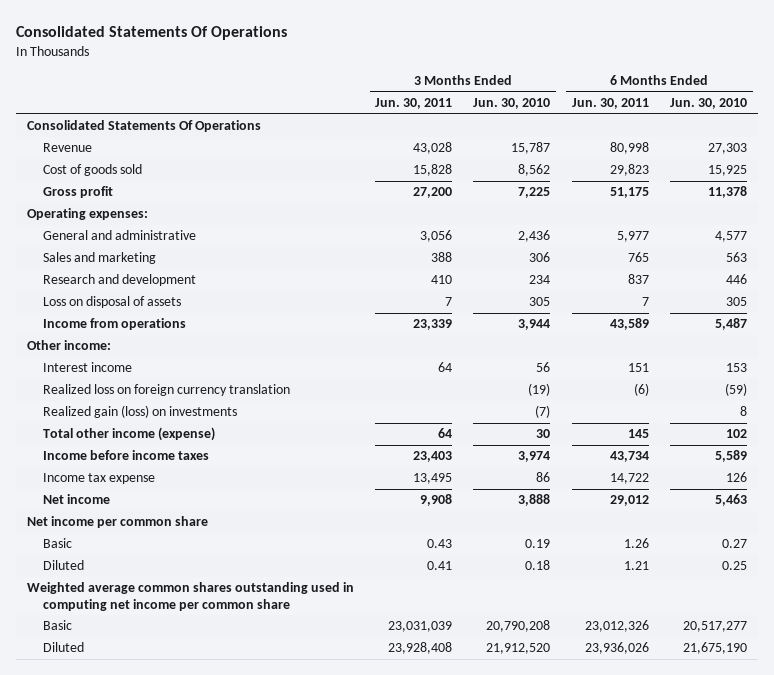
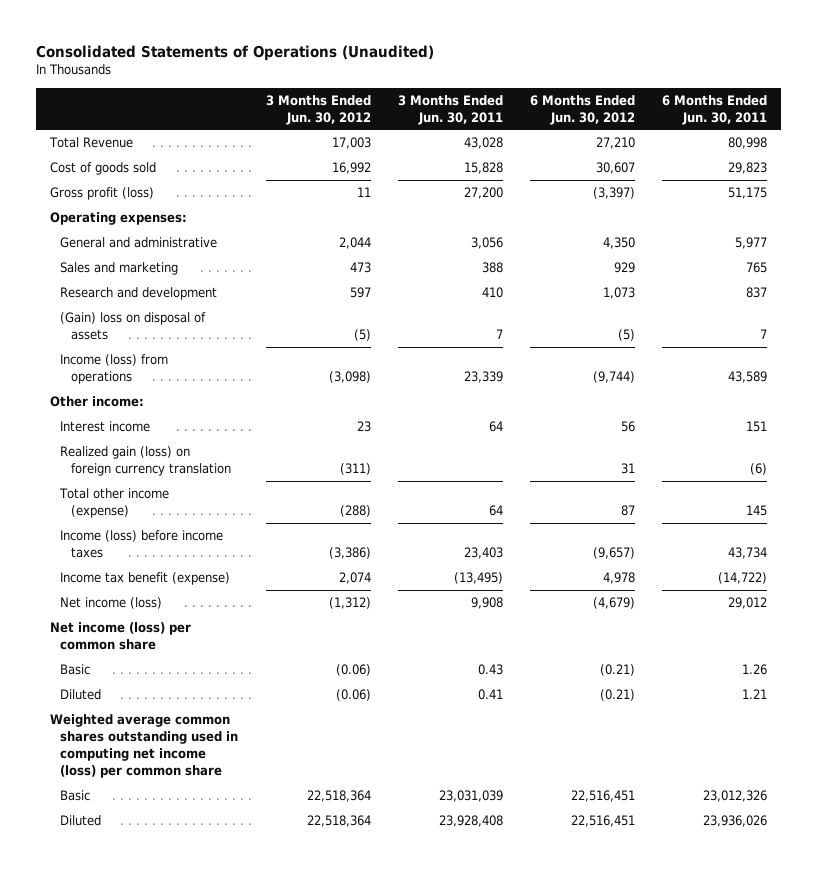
[16,26,288,41] Consolidated Statements Of Operations -> [36,44,435,61] Consolidated Statements of Operations (Unaudited)
[473,97,551,109] Jun. 30, 2010 -> none
[670,97,748,109] Jun. 30, 2010 -> none
none -> [265,94,371,125] 3 Months Ended Jun. 30, 2012
none -> [530,94,636,125] 6 Months Ended Jun. 30, 2012
[26,120,261,133] Consolidated Statements Of Operations -> none
[43,143,93,153] Revenue -> [48,137,133,149] Total Revenue
[43,186,114,199] Gross profit -> [49,187,154,201] Gross profit (loss)
[43,296,182,309] Loss on disposal of assets -> [60,312,207,341] (Gain) loss on disposal of assets
[43,318,187,331] Income from operations -> [60,354,169,385] Income (loss) from operations
[43,405,238,419] Realized gain (loss) on investments -> none
[43,384,291,397] Realized loss on foreign currency translation -> [60,446,232,477] Realized gain (loss) on foreign currency translation
[43,450,210,461] Income before income taxes -> [60,530,224,559] Income (loss) before income taxes
[43,473,156,485] Income tax expense -> [60,572,231,586] Income tax benefit (expense)
[413,473,453,485] 13,495 -> [453,572,503,585] (13,495)
[609,473,649,485] 14,722 -> [718,572,768,585] (14,722)
[43,494,111,505] Net income -> [60,597,163,610] Net income (loss)
[26,516,208,529] Net income per common share -> [49,622,191,651] Net income (loss) per common share
[26,582,354,611] Weighted average common shares outstanding used in computing net income per common share -> [49,714,239,779] Weighted average common shares outstanding used in computing net income (loss) per common share

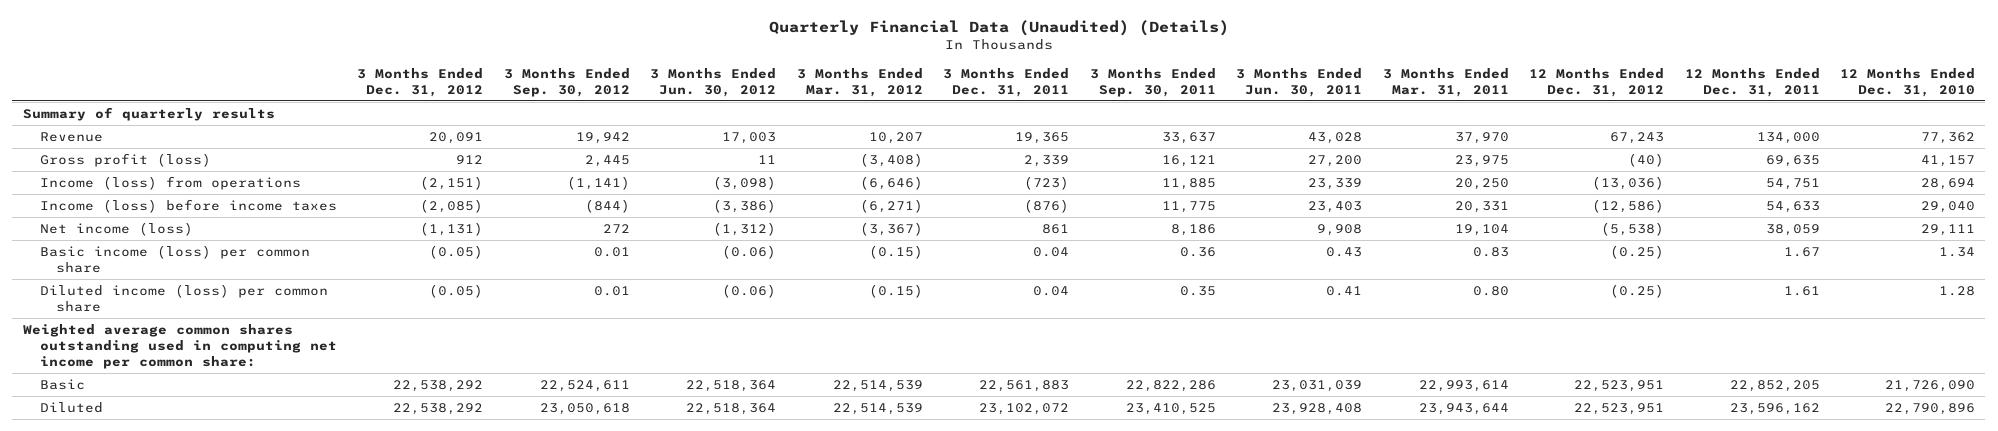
[36,44,435,61] Consolidated Statements of Operations (Unaudited) -> [768,20,1229,37] Quarterly Financial Data (Unaudited) (Details)
[530,94,636,125] 6 Months Ended Jun. 30, 2012 -> none
[662,94,768,125] 6 Months Ended Jun. 30, 2011 -> none
none -> [357,67,484,97] 3 Months Ended Dec. 31, 2012
none -> [503,67,630,97] 3 Months Ended Sep. 30, 2012
none -> [796,67,923,97] 3 Months Ended Mar. 31, 2012
none -> [943,67,1070,97] 3 Months Ended Dec. 31, 2011
none -> [1089,67,1216,97] 3 Months Ended Sep. 30, 2011
none -> [1382,67,1509,97] 3 Months Ended Mar. 31, 2011
none -> [1529,67,1665,97] 12 Months Ended Dec. 31, 2012
none -> [1684,67,1820,97] 12 Months Ended Dec. 31, 2011
none -> [1840,67,1976,97] 12 Months Ended Dec. 31, 2010
[49,162,156,176] Cost of goods sold -> none
none -> [22,106,275,121] Summary of quarterly results
[48,137,133,149] Total Revenue -> [39,131,103,142] Revenue
[49,212,187,226] Operating expenses: -> none
[60,237,218,249] General and administrative -> none
[60,262,179,276] Sales and marketing -> none
[60,287,218,301] Research and development -> none
[60,312,207,341] (Gain) loss on disposal of assets -> none
[49,396,144,408] Other income: -> none
[60,421,151,433] Interest income -> none
[60,446,232,477] Realized gain (loss) on foreign currency translation -> none
[59,488,170,519] Total other income (expense) -> none
[60,572,231,586] Income tax benefit (expense) -> none
[49,622,191,651] Net income (loss) per common share -> none
[60,664,91,676] Basic -> [39,244,310,273] Basic income (loss) per common share
[60,689,102,701] Diluted -> [39,283,328,312] Diluted income (loss) per common share
[49,714,239,779] Weighted average common shares outstanding used in computing net income (loss) per common share -> [22,323,337,369] Weighted average common shares outstanding used in computing net income per common share:

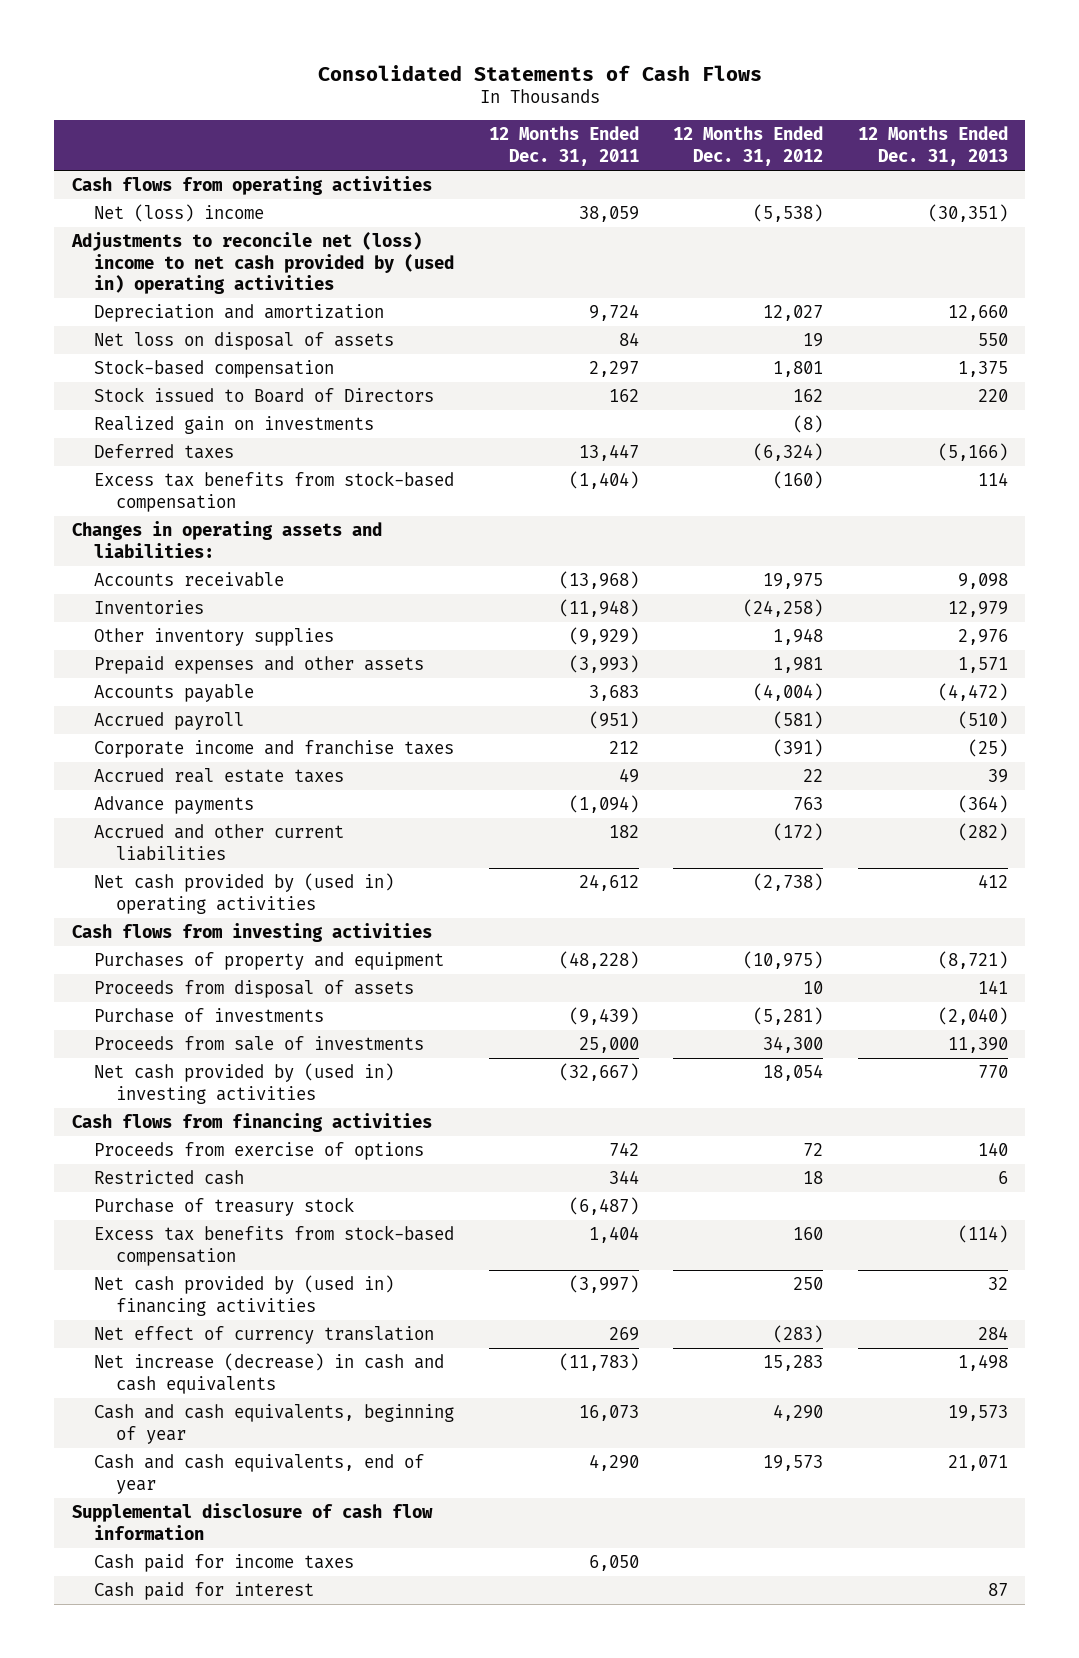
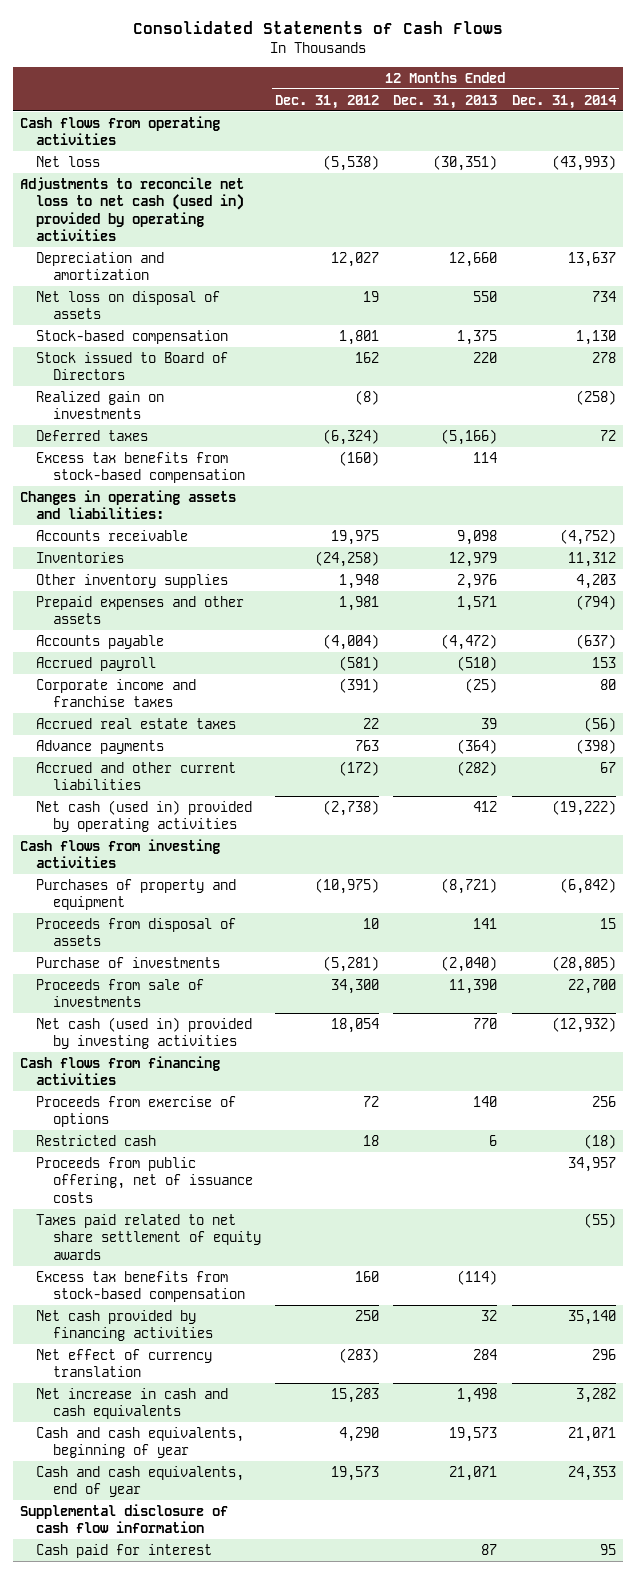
[488,126,639,166] 12 Months Ended Dec. 31, 2011 -> none
none -> [511,94,617,109] Dec. 31, 2014
[94,204,265,223] Net (loss) income -> [36,155,101,167] Net loss
[70,232,455,295] Adjustments to reconcile net (loss) income to net cash provided by (used in) operating activities -> [20,176,245,242] Adjustments to reconcile net loss to net cash (used in) provided by operating activities
[94,873,395,914] Net cash provided by (used in) operating activities -> [36,799,253,833] Net cash (used in) provided by operating activities
[94,1063,395,1104] Net cash provided by (used in) investing activities -> [36,1016,253,1050] Net cash (used in) provided by investing activities
[94,1197,355,1217] Purchase of treasury stock -> none
none -> [36,1156,253,1203] Proceeds from public offering, net of issuance costs
none -> [36,1213,261,1260] Taxes paid related to net share settlement of equity awards
[94,1275,395,1316] Net cash provided by (used in) financing activities -> [36,1309,213,1342] Net cash provided by financing activities
[94,1353,445,1394] Net increase (decrease) in cash and cash equivalents -> [36,1387,229,1420] Net increase in cash and cash equivalents
[94,1554,355,1573] Cash paid for income taxes -> none

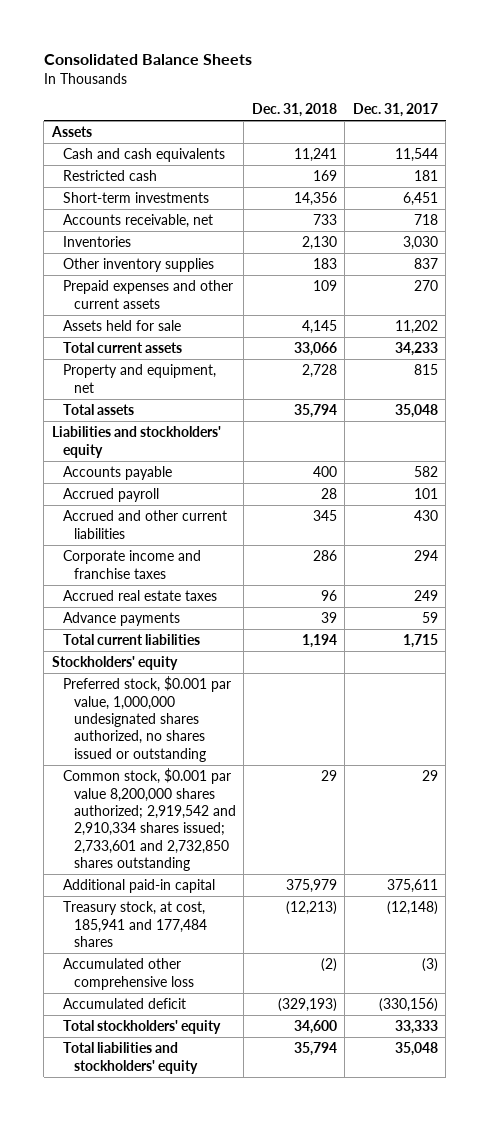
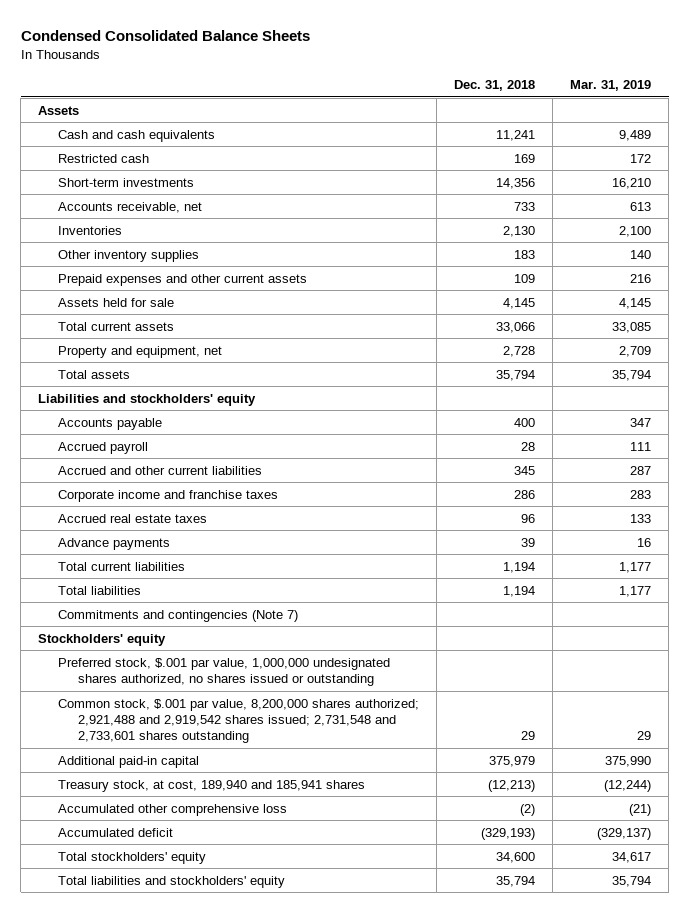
[43,54,252,66] Consolidated Balance Sheets -> [20,30,310,42] Condensed Consolidated Balance Sheets
[352,103,438,118] Dec. 31, 2017 -> none
none -> [570,80,652,92] Mar. 31, 2019
none -> [58,585,142,595] Total liabilities
none -> [58,609,299,622] Commitments and contingencies (Note 7)
[62,676,231,762] Preferred stock, $0.001 par value, 1,000,000 undesignated shares authorized, no shares issued or outstanding -> [58,657,391,686] Preferred stock, $.001 par value, 1,000,000 undesignated shares authorized, no shares issued or outstanding
[62,768,236,871] Common stock, $0.001 par value 8,200,000 shares authorized; 2,919,542 and 2,910,334 shares issued; 2,733,601 and 2,732,850 shares outstanding -> [58,698,420,744] Common stock, $.001 par value, 8,200,000 shares authorized; 2,921,488 and 2,919,542 shares issued; 2,731,548 and 2,733,601 shares outstanding
[62,901,207,947] Treasury stock, at cost, 185,941 and 177,484 shares -> [58,779,366,792] Treasury stock, at cost, 189,940 and 185,941 shares

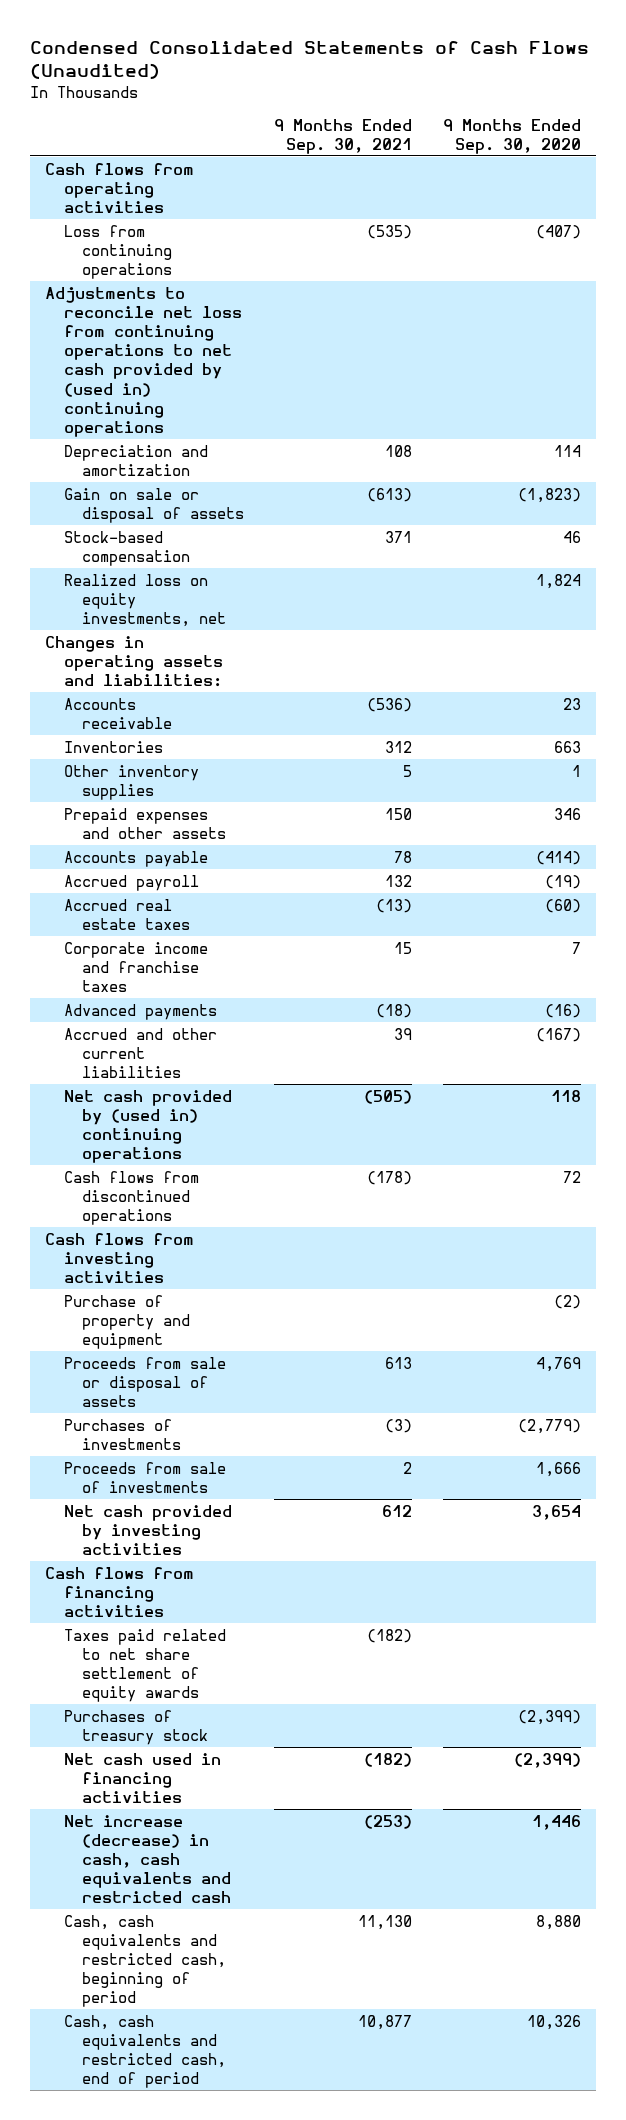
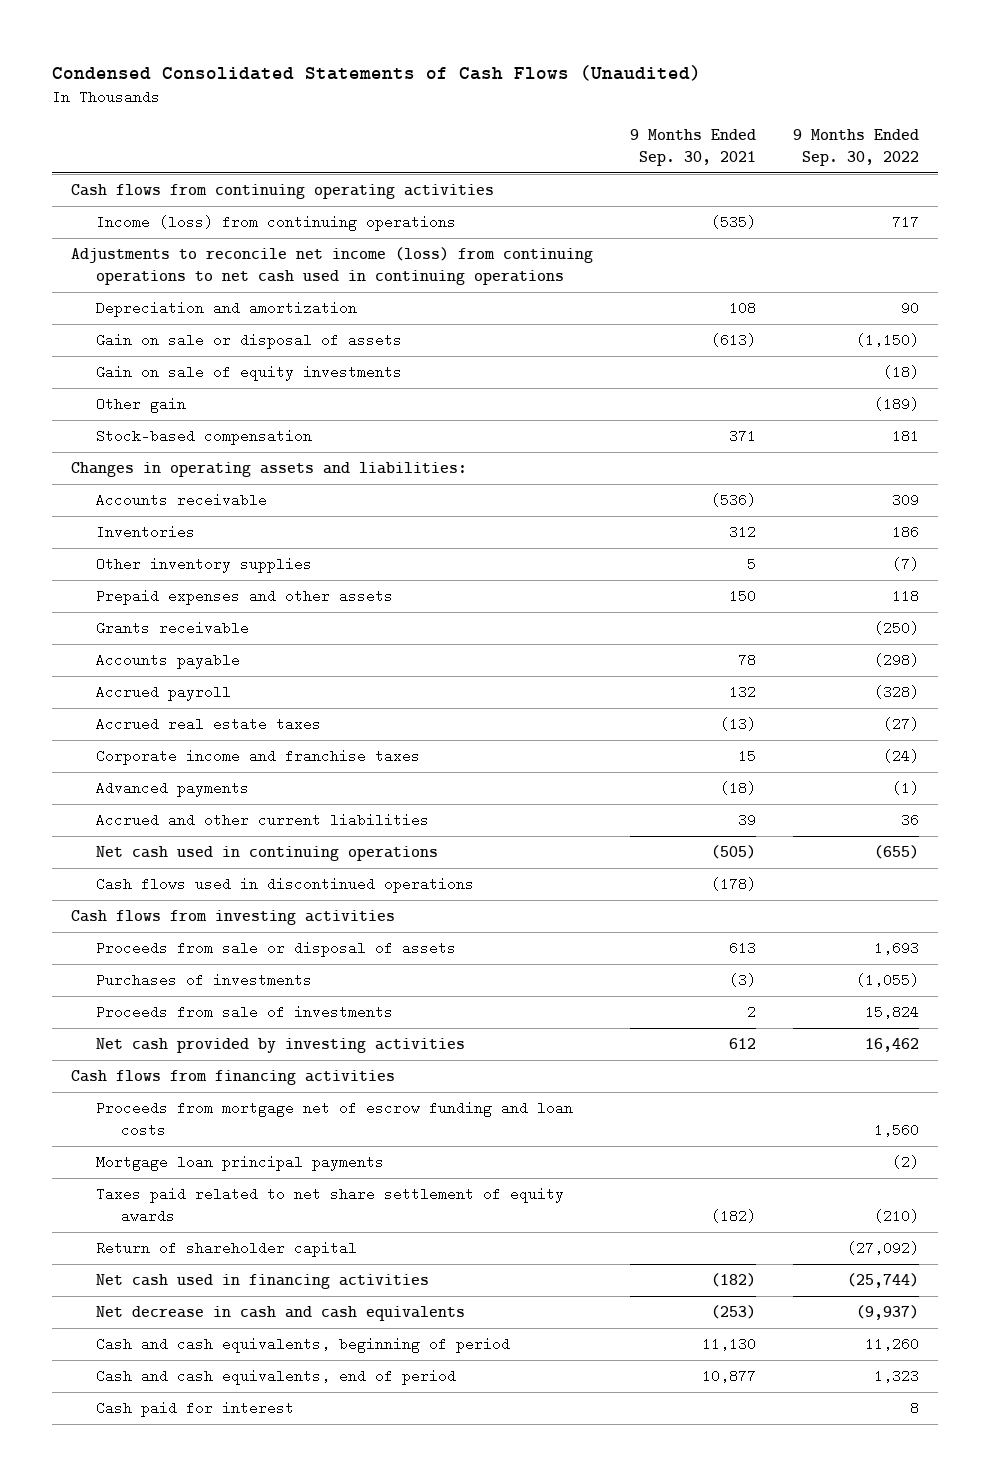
[442,118,581,154] 9 Months Ended Sep. 30, 2020 -> none
none -> [793,129,920,166] 9 Months Ended Sep. 30, 2022
[45,162,195,213] Cash flows from operating activities -> [70,184,494,200] Cash flows from continuing operating activities
[63,224,173,279] Loss from continuing operations -> [95,215,456,232] Income (loss) from continuing operations
[45,286,242,438] Adjustments to reconcile net loss from continuing operations to net cash provided by (used in) continuing operations -> [70,247,593,285] Adjustments to reconcile net income (loss) from continuing operations to net cash used in continuing operations
none -> [95,365,402,382] Gain on sale of equity investments
none -> [95,397,186,414] Other gain
[63,573,227,627] Realized loss on equity investments, net -> none
none -> [95,621,249,636] Grants receivable
[63,1089,232,1164] Net cash provided by (used in) continuing operations -> [95,846,438,862] Net cash used in continuing operations
[63,1170,199,1225] Cash flows from discontinued operations -> [95,877,474,894] Cash flows used in discontinued operations
[63,1294,191,1349] Purchase of property and equipment -> none
none -> [95,1101,573,1137] Proceeds from mortgage net of escrow funding and loan costs
none -> [95,1155,384,1172] Mortgage loan principal payments
[63,1709,209,1745] Purchases of treasury stock -> none
none -> [95,1241,357,1258] Return of shareholder capital
[63,1814,232,1904] Net increase (decrease) in cash, cash equivalents and restricted cash -> [95,1306,465,1322] Net decrease in cash and cash equivalents
[63,1914,227,2008] Cash, cash equivalents and restricted cash, beginning of period -> [95,1337,510,1354] Cash and cash equivalents, beginning of period
[63,2014,227,2089] Cash, cash equivalents and restricted cash, end of period -> [95,1369,456,1386] Cash and cash equivalents, end of period
none -> [95,1401,294,1418] Cash paid for interest

